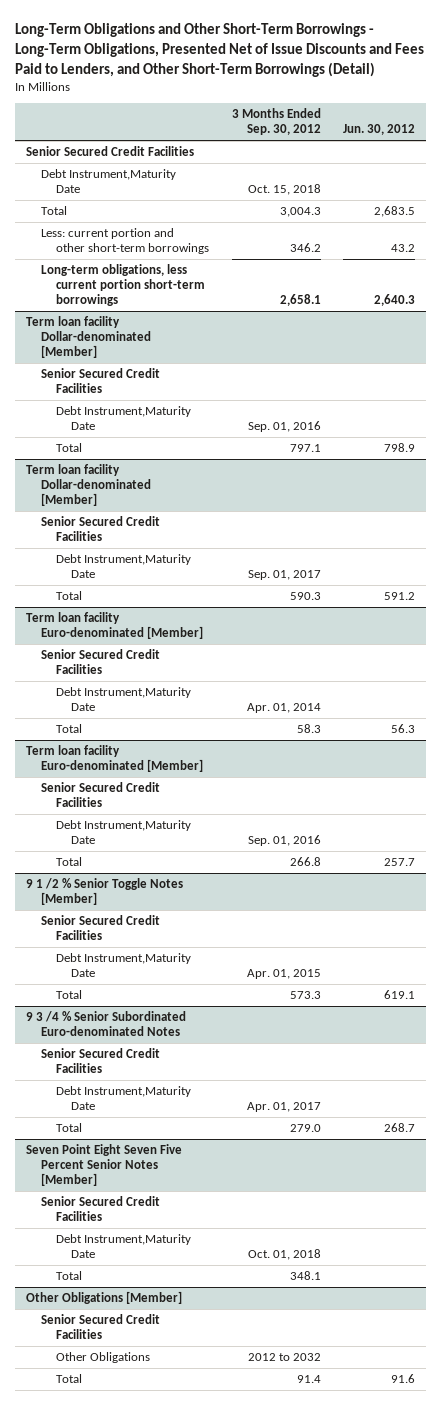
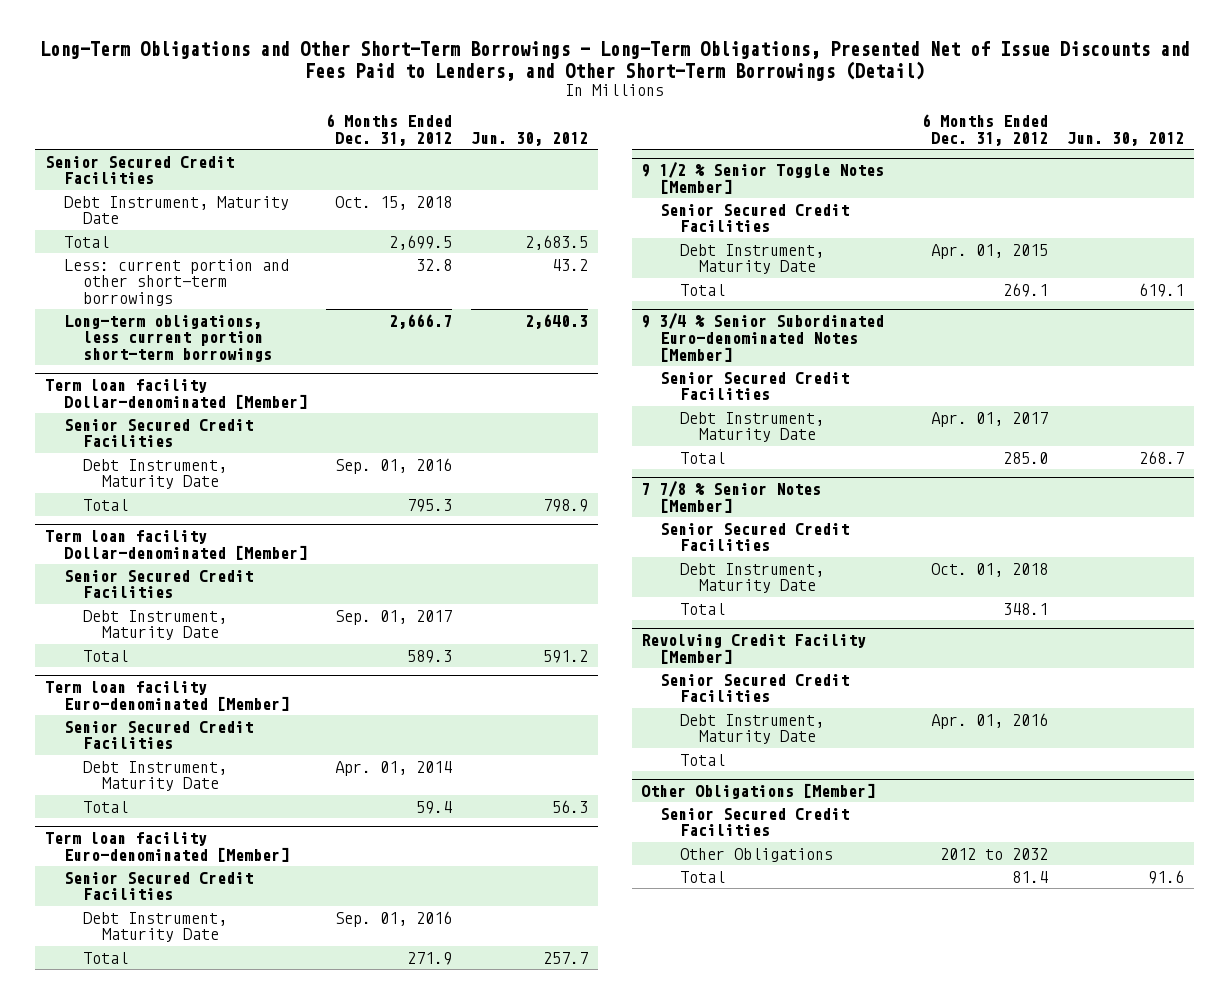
[231,108,321,136] 3 Months Ended Sep. 30, 2012 -> none
none -> [325,114,452,146] 6 Months Ended Dec. 31, 2012
[40,169,176,193] Debt Instrument,Maturity Date -> [63,195,289,225] Debt Instrument, Maturity Date
[55,406,191,430] Debt Instrument,Maturity Date -> [83,458,228,490] Debt Instrument, Maturity Date
[55,554,191,578] Debt Instrument,Maturity Date -> [83,609,228,641] Debt Instrument, Maturity Date
[55,687,191,711] Debt Instrument,Maturity Date -> [83,760,228,792] Debt Instrument, Maturity Date
[55,820,191,844] Debt Instrument,Maturity Date -> [83,911,228,943] Debt Instrument, Maturity Date
[26,878,184,905] 9 1 /2 % Senior Toggle Notes [Member] -> [641,162,885,194] 9 1/2 % Senior Toggle Notes [Member]
[55,953,191,977] Debt Instrument,Maturity Date -> [679,243,824,275] Debt Instrument, Maturity Date
[26,1011,187,1036] 9 3 /4 % Senior Subordinated Euro-denominated Notes -> [641,313,885,362] 9 3/4 % Senior Subordinated Euro-denominated Notes [Member]
[55,1086,191,1110] Debt Instrument,Maturity Date -> [679,411,824,443] Debt Instrument, Maturity Date
[26,1144,183,1186] Seven Point Eight Seven Five Percent Senior Notes [Member] -> none
[40,1196,160,1221] Senior Secured Credit Facilities -> none
[55,1234,191,1258] Debt Instrument,Maturity Date -> none
[55,1271,82,1281] Total -> none
none -> [641,481,822,513] 7 7/8 % Senior Notes [Member]
none -> [660,522,850,552] Senior Secured Credit Facilities
none -> [679,562,824,594] Debt Instrument, Maturity Date
none -> [679,602,725,615] Total
none -> [641,634,867,664] Revolving Credit Facility [Member]
none -> [660,673,850,703] Senior Secured Credit Facilities
none -> [679,713,824,745] Debt Instrument, Maturity Date
none -> [679,753,725,766] Total

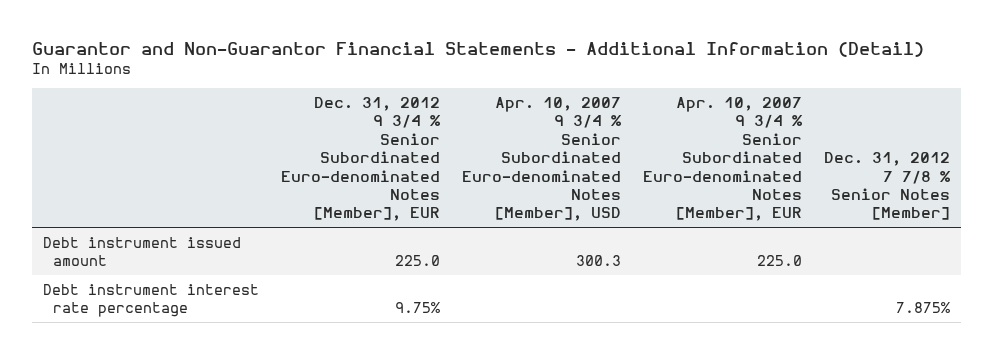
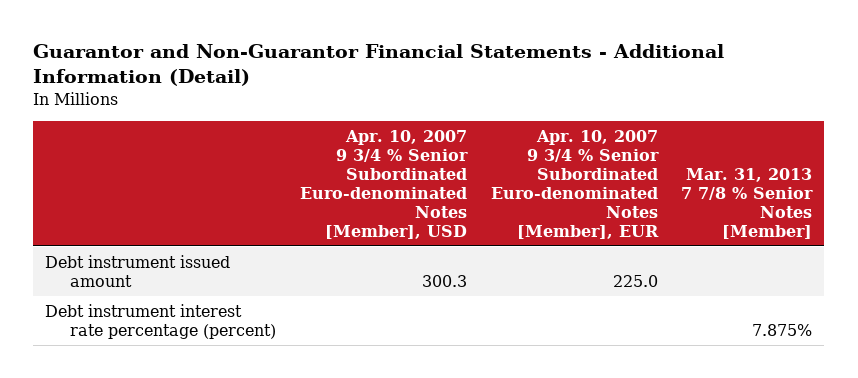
[281,97,442,222] Dec. 31, 2012 9 3/4 % Senior Subordinated Euro-denominated Notes [Member], EUR -> none
[824,152,952,221] Dec. 31, 2012 7 7/8 % Senior Notes [Member] -> none
none -> [681,167,814,239] Mar. 31, 2013 7 7/8 % Senior Notes [Member]
[43,283,260,318] Debt instrument interest rate percentage -> [45,303,277,339] Debt instrument interest rate percentage (percent)

